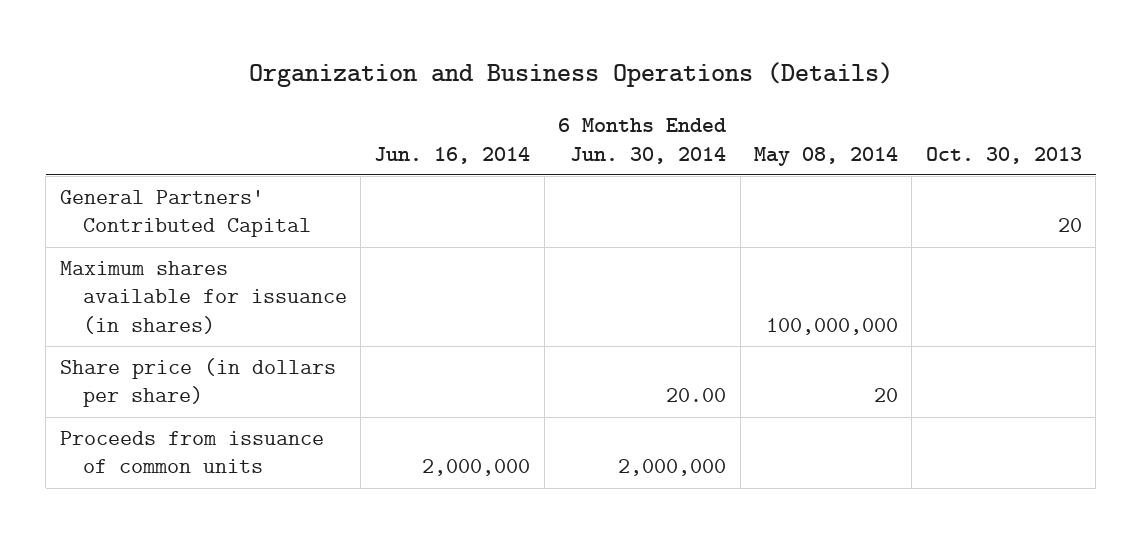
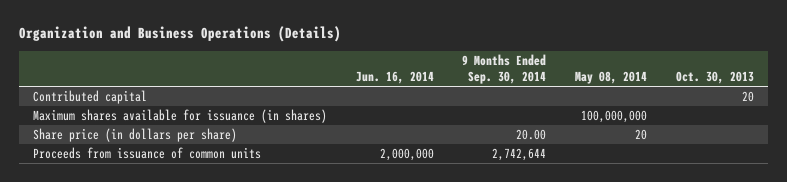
[558,118,727,164] 6 Months Ended Jun. 30, 2014 -> none
none -> [462,54,547,84] 9 Months Ended Sep. 30, 2014
[59,190,311,238] General Partners' Contributed Capital -> [32,89,147,104] Contributed capital

